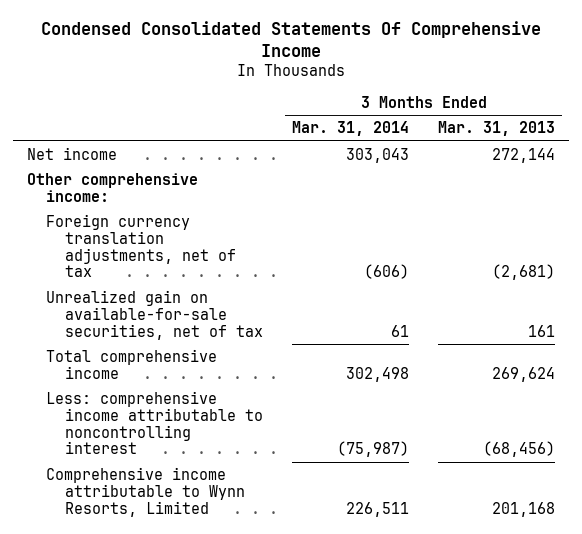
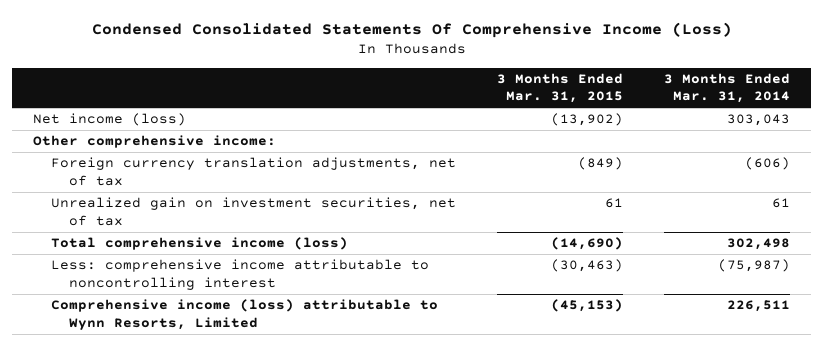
[41,20,542,57] Condensed Consolidated Statements Of Comprehensive Income -> [91,22,732,39] Condensed Consolidated Statements Of Comprehensive Income (Loss)
[438,121,556,137] Mar. 31, 2013 -> none
none -> [497,73,624,104] 3 Months Ended Mar. 31, 2015
[27,146,118,160] Net income -> [32,113,186,127] Net income (loss)
[46,289,264,340] Unrealized gain on available-for-sale securities, net of tax -> [50,197,456,226] Unrealized gain on investment securities, net of tax
[46,348,218,379] Total comprehensive income -> [50,237,348,251] Total comprehensive income (loss)
[46,466,246,517] Comprehensive income attributable to Wynn Resorts, Limited -> [50,299,438,330] Comprehensive income (loss) attributable to Wynn Resorts, Limited

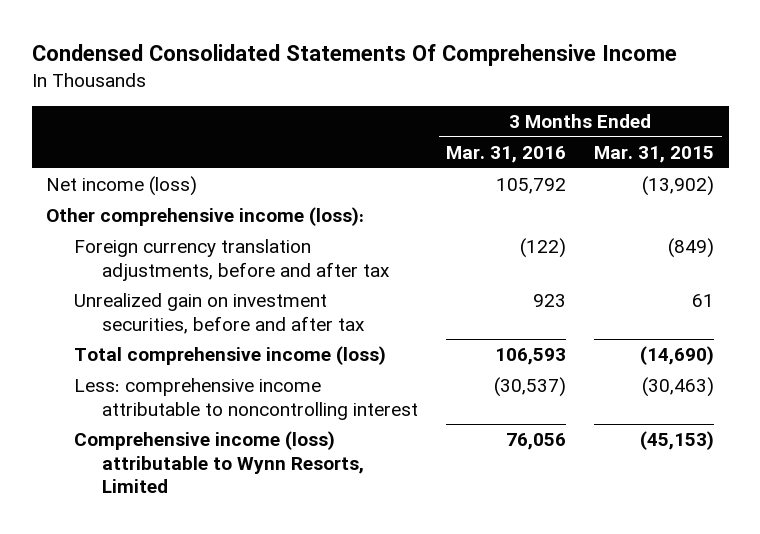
[91,22,732,39] Condensed Consolidated Statements Of Comprehensive Income (Loss) -> [31,44,677,67] Condensed Consolidated Statements Of Comprehensive Income
[664,73,791,104] 3 Months Ended Mar. 31, 2014 -> none
none -> [446,146,567,164] Mar. 31, 2016
[32,135,276,149] Other comprehensive income: -> [45,207,364,227] Other comprehensive income (loss):
[50,157,456,186] Foreign currency translation adjustments, net of tax -> [73,239,390,281] Foreign currency translation adjustments, before and after tax
[50,197,456,226] Unrealized gain on investment securities, net of tax -> [73,293,365,334] Unrealized gain on investment securities, before and after tax

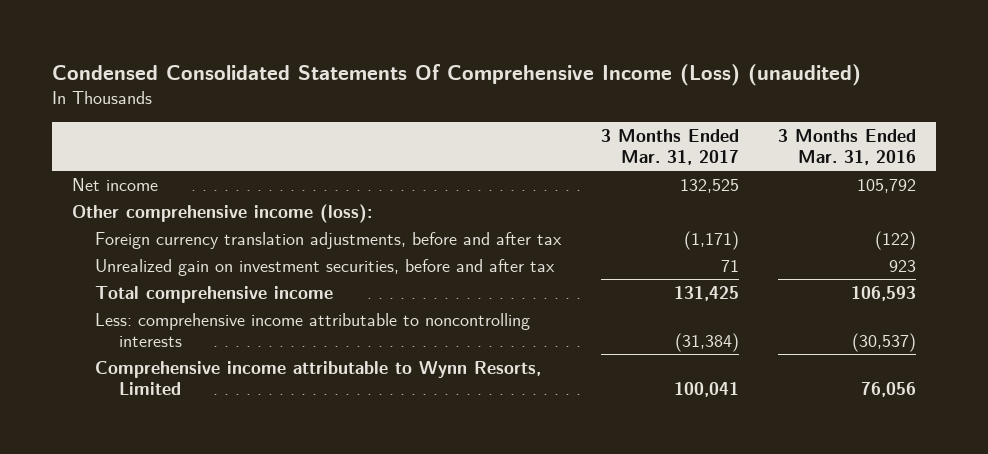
[31,44,677,67] Condensed Consolidated Statements Of Comprehensive Income -> [51,63,861,86] Condensed Consolidated Statements Of Comprehensive Income (Loss) (unaudited)
[594,146,715,164] Mar. 31, 2015 -> none
none -> [600,128,739,166] 3 Months Ended Mar. 31, 2017
[45,176,197,197] Net income (loss) -> [71,177,158,191] Net income
[73,346,386,366] Total comprehensive income (loss) -> [95,285,334,303] Total comprehensive income
[73,378,418,420] Less: comprehensive income attributable to noncontrolling interest -> [95,312,531,348] Less: comprehensive income attributable to noncontrolling interests
[73,431,364,493] Comprehensive income (loss) attributable to Wynn Resorts, Limited -> [95,360,542,396] Comprehensive income attributable to Wynn Resorts, Limited

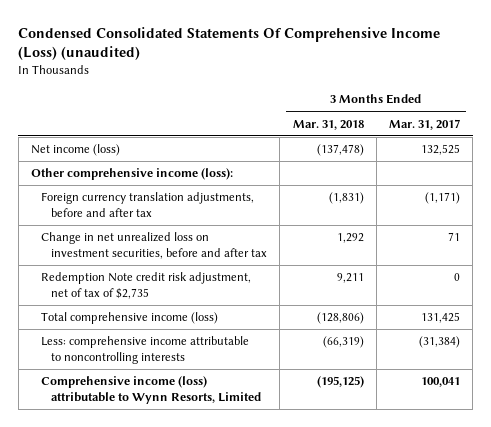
[778,128,917,166] 3 Months Ended Mar. 31, 2016 -> none
none -> [292,119,364,130] Mar. 31, 2018
[71,177,158,191] Net income -> [30,144,120,157] Net income (loss)
[95,258,556,276] Unrealized gain on investment securities, before and after tax -> [41,232,268,259] Change in net unrealized loss on investment securities, before and after tax
none -> [41,272,252,299] Redemption Note credit risk adjustment, net of tax of $2,735
[95,285,334,303] Total comprehensive income -> [41,312,219,325] Total comprehensive income (loss)
[95,360,542,396] Comprehensive income attributable to Wynn Resorts, Limited -> [41,376,262,404] Comprehensive income (loss) attributable to Wynn Resorts, Limited

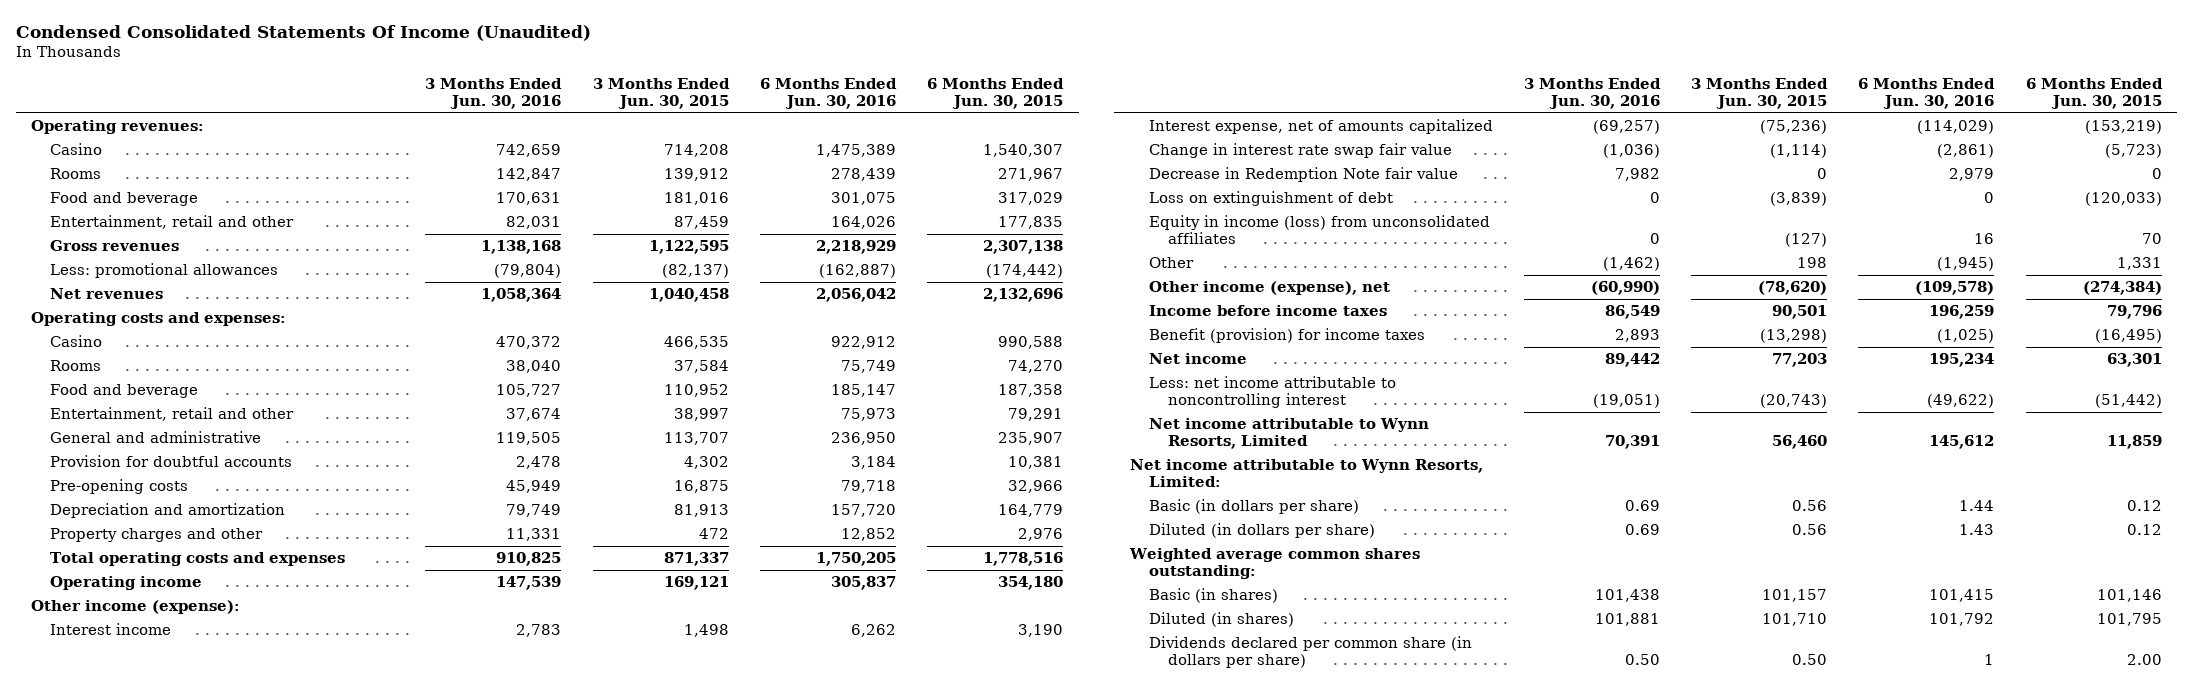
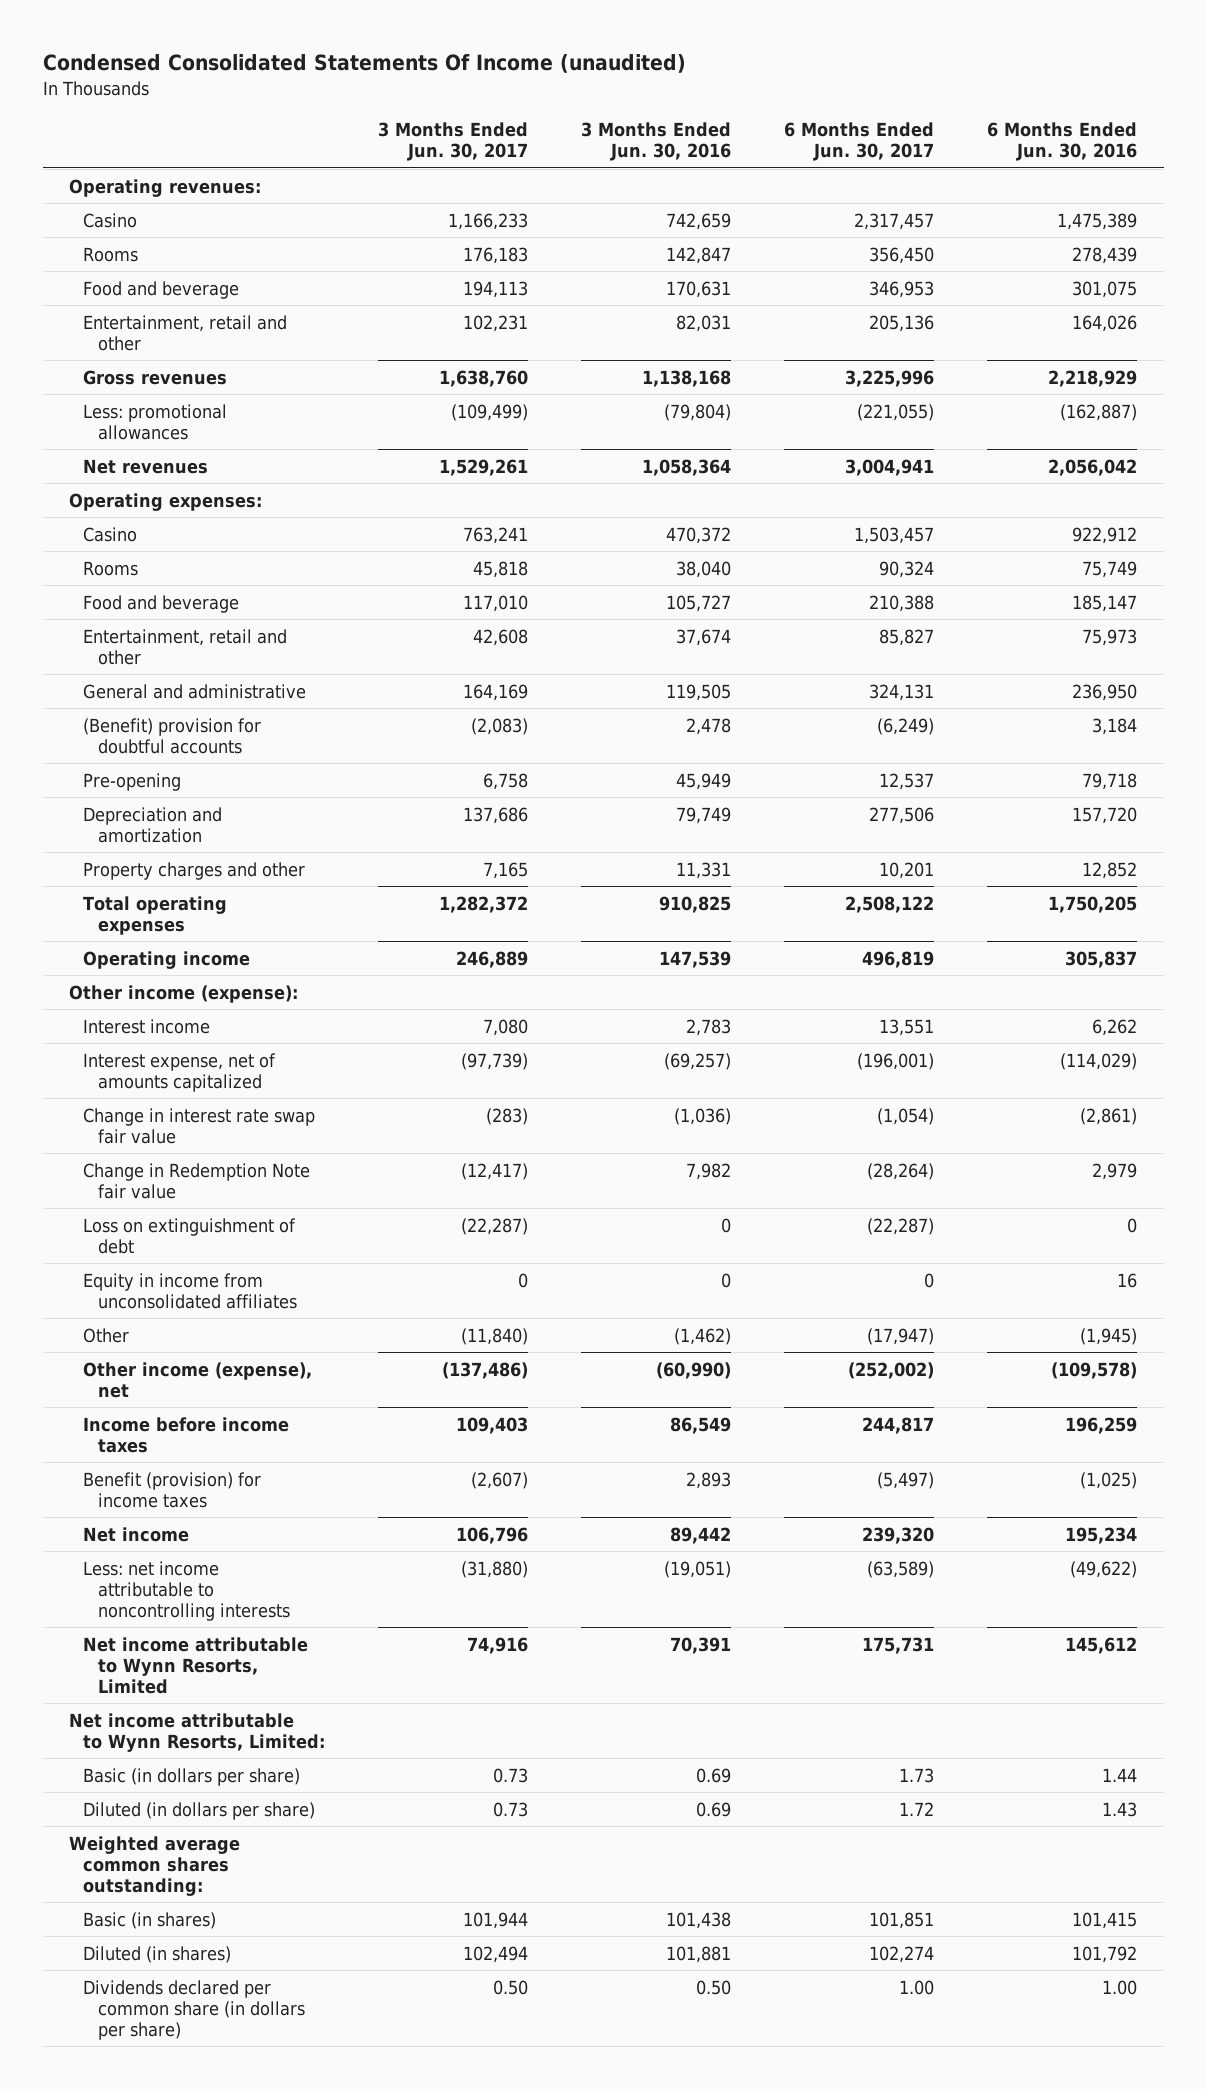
[15,24,591,41] Condensed Consolidated Statements Of Income (Unaudited) -> [42,54,686,74] Condensed Consolidated Statements Of Income (unaudited)
[592,77,730,109] 3 Months Ended Jun. 30, 2015 -> none
[926,77,1064,109] 6 Months Ended Jun. 30, 2015 -> none
none -> [378,122,529,162] 3 Months Ended Jun. 30, 2017
none -> [784,122,935,162] 6 Months Ended Jun. 30, 2017
[31,312,287,327] Operating costs and expenses: -> [69,492,263,511] Operating expenses:
[50,455,293,468] Provision for doubtful accounts -> [83,717,262,754] (Benefit) provision for doubtful accounts
[50,479,189,495] Pre-opening costs -> [83,772,182,791] Pre-opening
[50,552,346,567] Total operating costs and expenses -> [83,895,228,935] Total operating expenses
[1148,167,1458,183] Decrease in Redemption Note fair value -> [83,1162,311,1199] Change in Redemption Note fair value
[1148,215,1490,245] Equity in income (loss) from unconsolidated affiliates -> [83,1272,297,1309] Equity in income from unconsolidated affiliates
[1148,376,1396,409] Less: net income attributable to noncontrolling interest -> [83,1560,290,1621] Less: net income attributable to noncontrolling interests
[1984,654,1995,666] 1 -> [1102,1979,1138,1995] 1.00

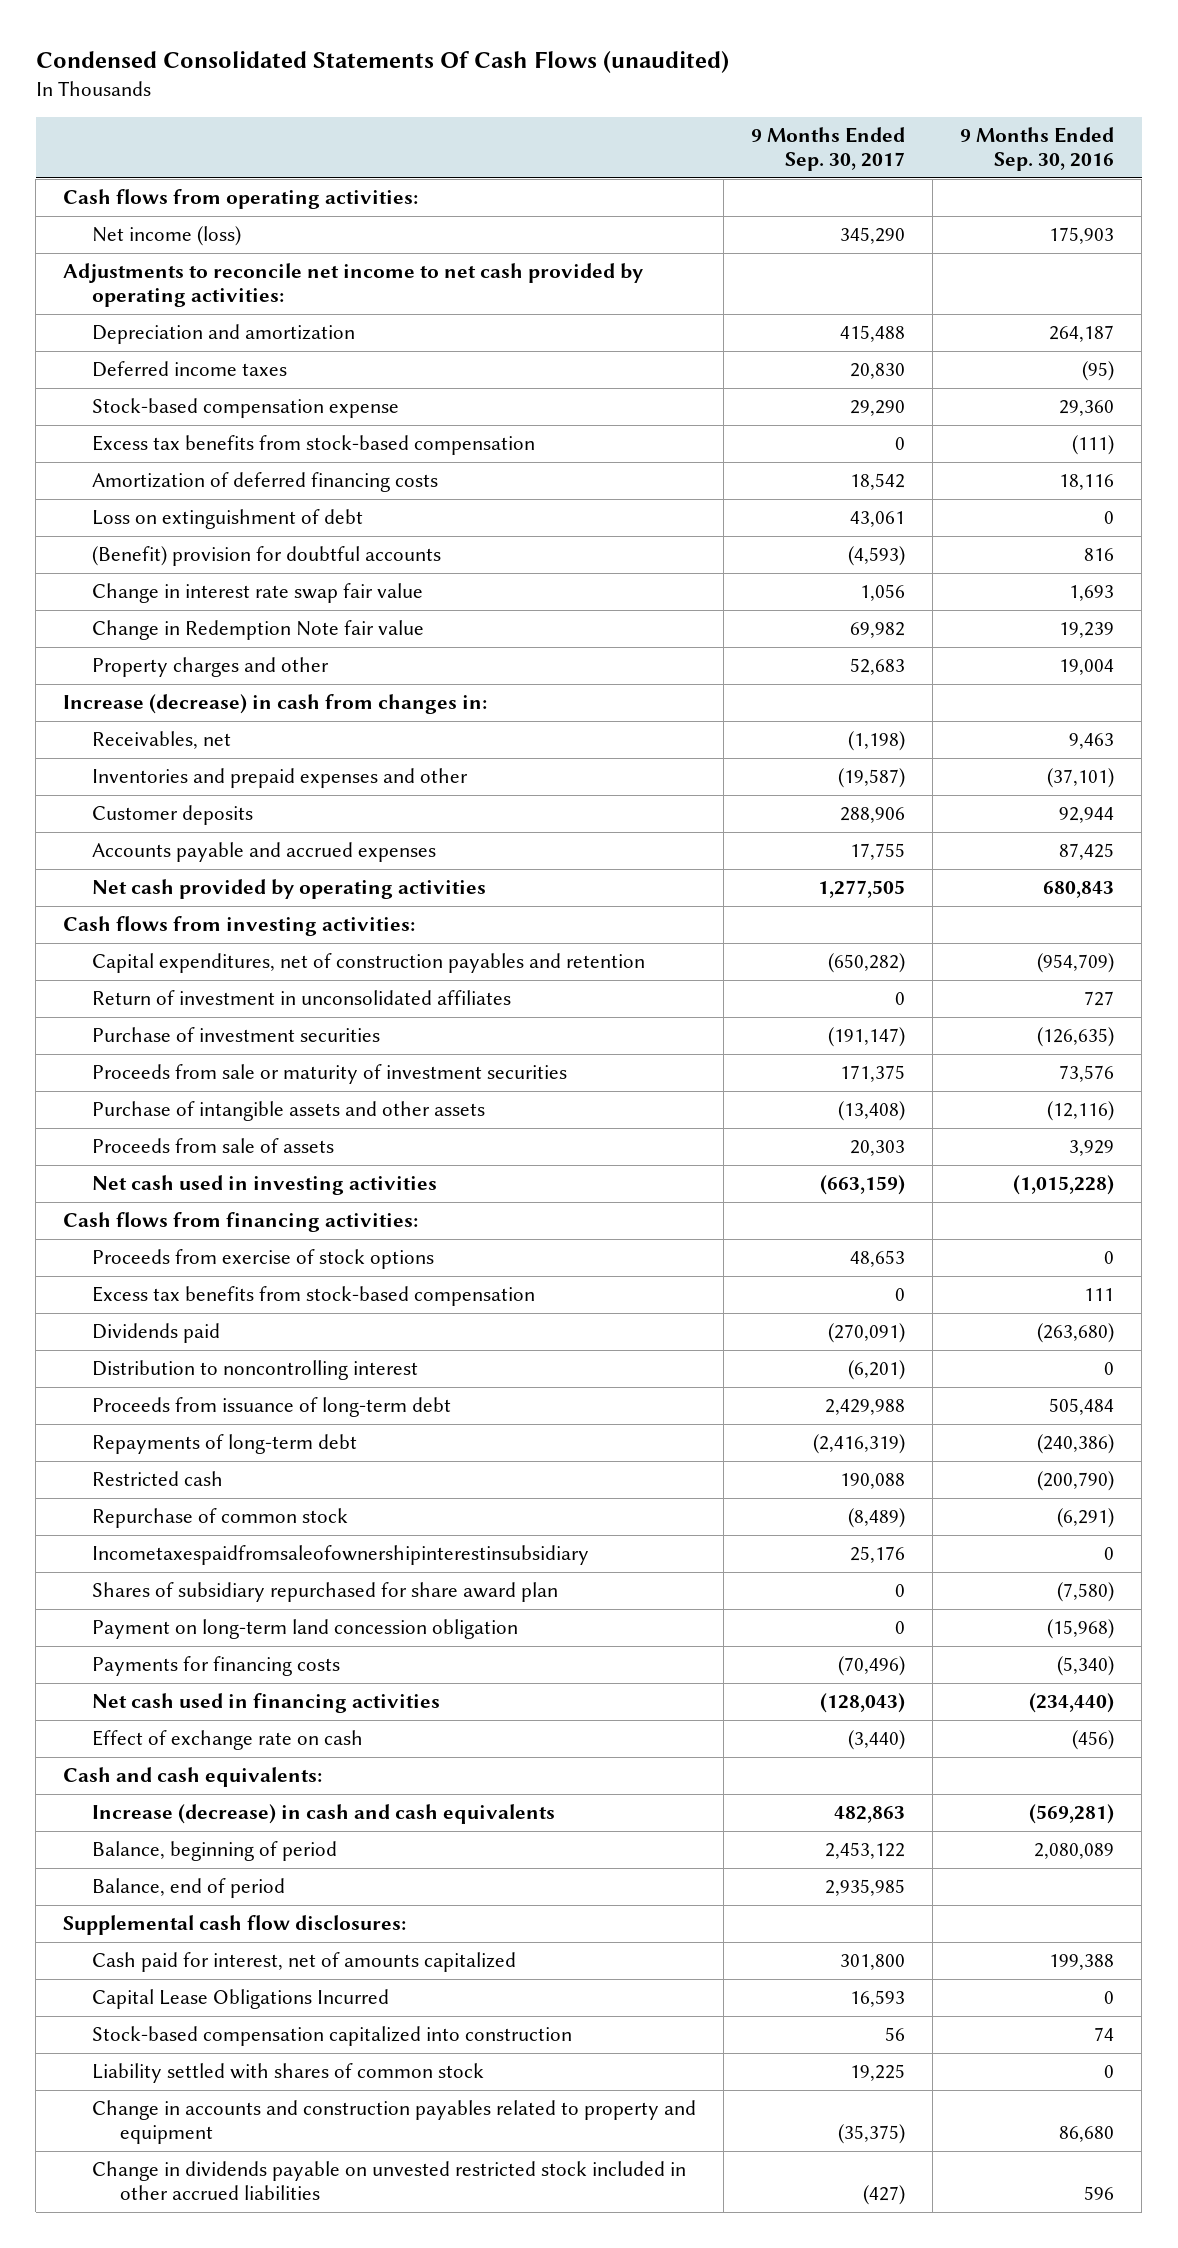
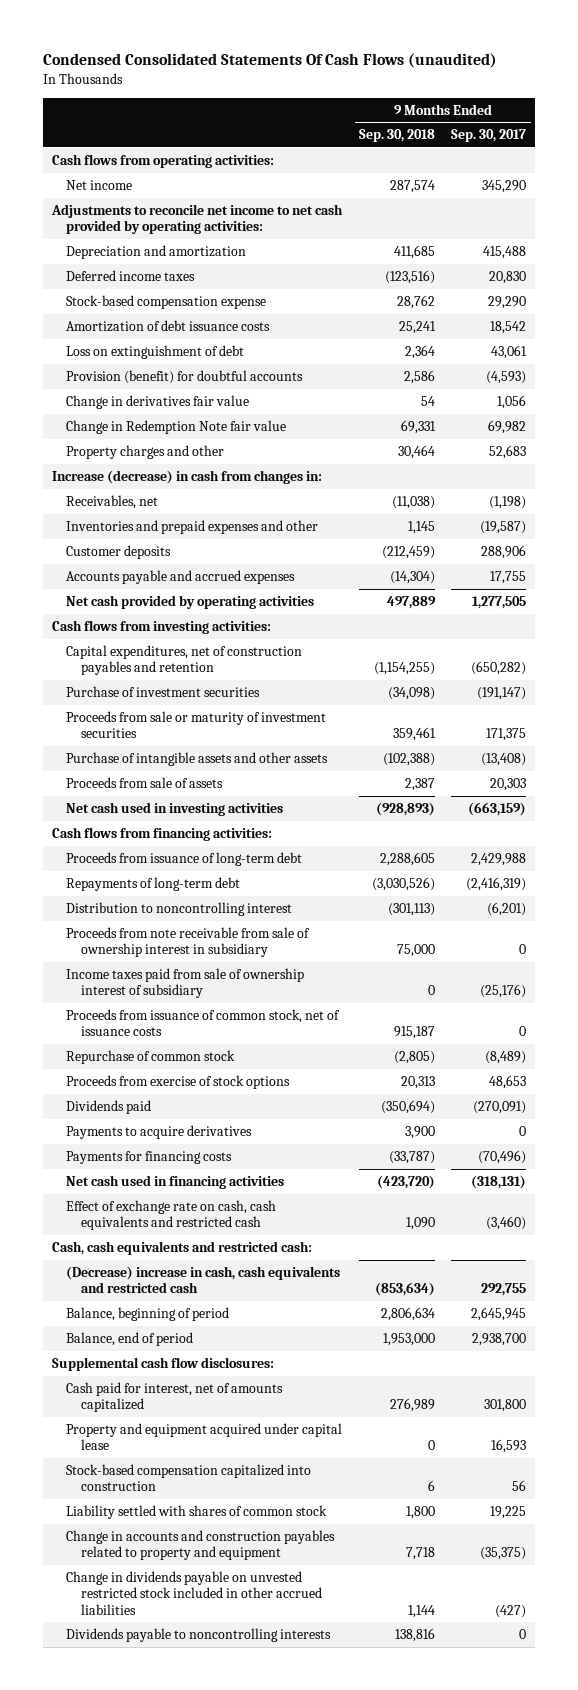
[960,127,1115,172] 9 Months Ended Sep. 30, 2016 -> none
none -> [358,129,435,143] Sep. 30, 2018
[91,226,241,247] Net income (loss) -> [66,180,133,191] Net income
[91,435,535,456] Excess tax benefits from stock-based compensation -> none
[91,472,438,493] Amortization of deferred financing costs -> [66,320,271,333] Amortization of debt issuance costs
[91,546,441,567] (Benefit) provision for doubtful accounts -> [66,370,304,385] Provision (benefit) for doubtful accounts
[91,583,423,604] Change in interest rate swap fair value -> [66,395,250,410] Change in derivatives fair value
[91,990,511,1006] Return of investment in unconsolidated affiliates -> none
[91,1286,535,1307] Excess tax benefits from stock-based compensation -> none
[91,1471,223,1487] Restricted cash -> none
[91,1360,418,1381] Distribution to noncontrolling interest -> [66,902,293,917] Distribution to noncontrolling interest
none -> [66,927,311,958] Proceeds from note receivable from sale of ownership interest in subsidiary
none -> [66,968,305,999] Income taxes paid from sale of ownership interest of subsidiary
none -> [66,1009,341,1037] Proceeds from issuance of common stock, net of issuance costs
[91,1545,589,1566] Incometaxespaidfromsaleofownershipinterestinsubsidiary -> none
[91,1582,558,1603] Shares of subsidiary repurchased for share award plan -> none
[91,1619,518,1640] Payment on long-term land concession obligation -> none
[91,1249,434,1270] Proceeds from exercise of stock options -> [66,1075,291,1090] Proceeds from exercise of stock options
[91,1323,220,1344] Dividends paid -> [66,1100,152,1115] Dividends paid
none -> [66,1125,253,1140] Payments to acquire derivatives
[819,1693,905,1714] (128,043) -> [471,1175,527,1190] (318,131)
[91,1730,363,1751] Effect of exchange rate on cash -> [66,1200,277,1231] Effect of exchange rate on cash, cash equivalents and restricted cash
[847,1730,905,1751] (3,440) -> [486,1216,527,1231] (3,460)
[63,1767,323,1788] Cash and cash equivalents: -> [51,1241,312,1256] Cash, cash equivalents and restricted cash:
[91,1804,555,1825] Increase (decrease) in cash and cash equivalents -> [66,1266,341,1294] (Decrease) increase in cash, cash equivalents and restricted cash
[833,1806,905,1824] 482,863 -> [481,1283,527,1297] 292,755
[824,1842,905,1860] 2,453,122 -> [471,1307,527,1322] 2,645,945
[824,1879,905,1897] 2,935,985 -> [472,1333,527,1347] 2,938,700
[91,1989,389,2010] Capital Lease Obligations Incurred -> [66,1423,343,1451] Property and equipment acquired under capital lease
none -> [66,1628,332,1643] Dividends payable to noncontrolling interests

